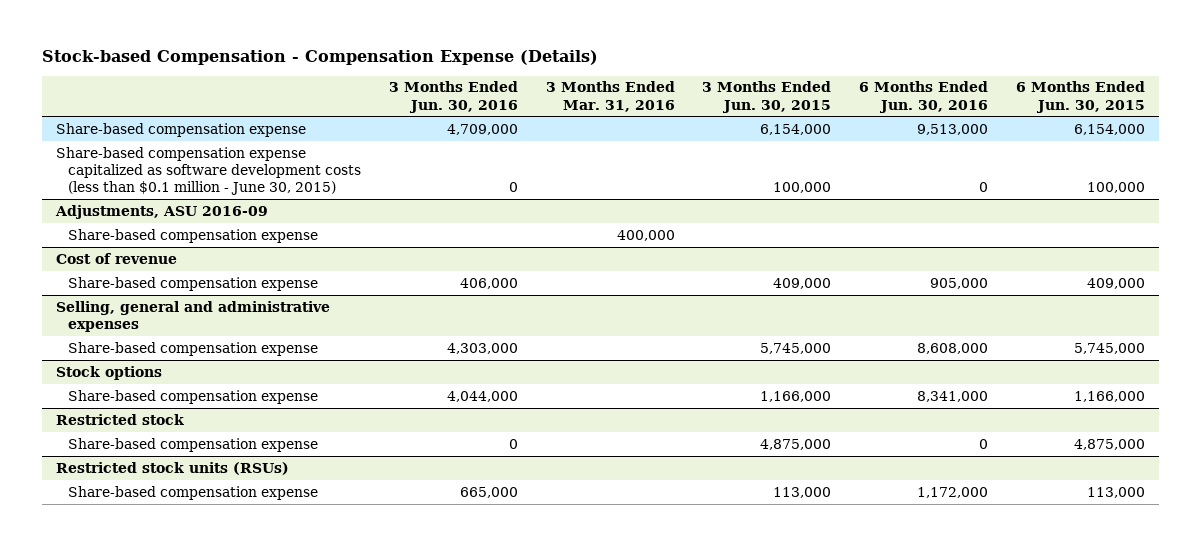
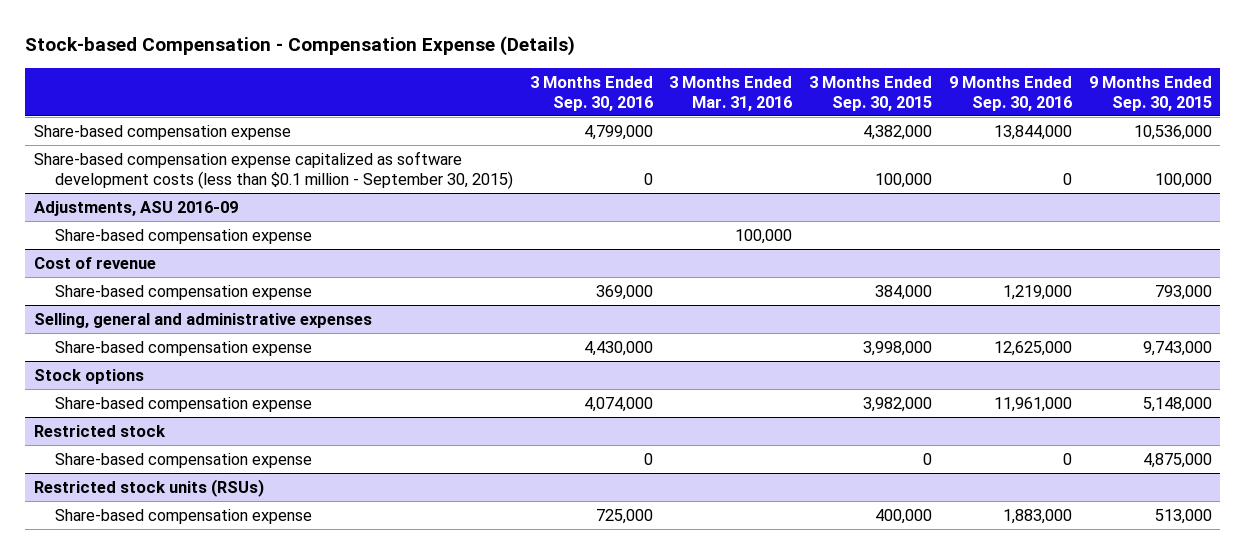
[388,81,518,113] 3 Months Ended Jun. 30, 2016 -> none
[702,81,832,113] 3 Months Ended Jun. 30, 2015 -> none
[859,81,989,113] 6 Months Ended Jun. 30, 2016 -> none
[1016,81,1146,113] 6 Months Ended Jun. 30, 2015 -> none
none -> [529,75,653,111] 3 Months Ended Sep. 30, 2016
none -> [809,75,933,111] 3 Months Ended Sep. 30, 2015
none -> [949,75,1073,111] 9 Months Ended Sep. 30, 2016
none -> [1088,75,1212,111] 9 Months Ended Sep. 30, 2015
[55,146,361,196] Share-based compensation expense capitalized as software development costs (less than $0.1 million - June 30, 2015) -> [33,151,513,189] Share-based compensation expense capitalized as software development costs (less than $0.1 million - September 30, 2015)
[616,229,675,241] 400,000 -> [735,229,793,245] 100,000

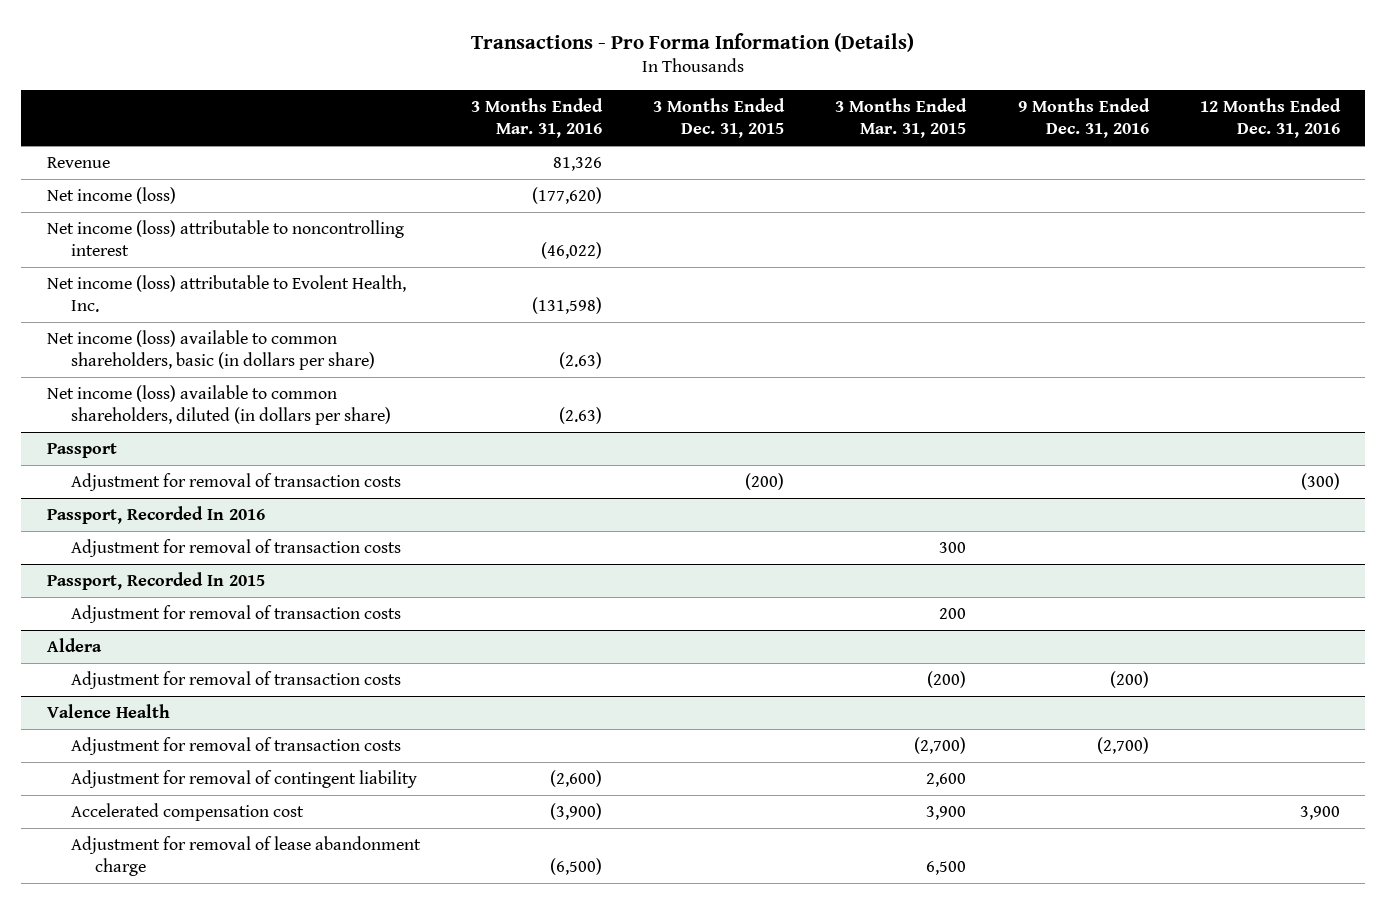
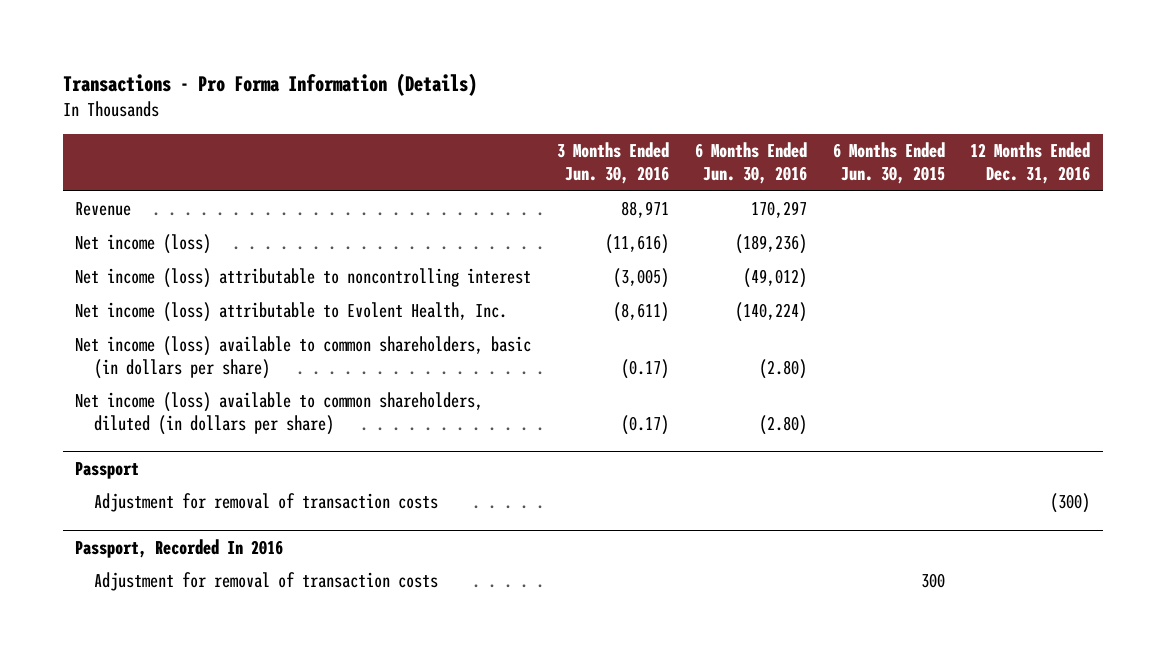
[470,98,603,138] 3 Months Ended Mar. 31, 2016 -> none
[653,98,786,138] 3 Months Ended Dec. 31, 2015 -> none
[835,98,968,138] 3 Months Ended Mar. 31, 2015 -> none
[1017,98,1150,138] 9 Months Ended Dec. 31, 2016 -> none
none -> [557,142,670,185] 3 Months Ended Jun. 30, 2016
none -> [694,142,807,185] 6 Months Ended Jun. 30, 2016
none -> [832,142,945,185] 6 Months Ended Jun. 30, 2015
[46,572,265,591] Passport, Recorded In 2015 -> none
[70,605,401,624] Adjustment for removal of transaction costs -> none
[46,638,102,653] Aldera -> none
[70,671,401,690] Adjustment for removal of transaction costs -> none
[46,704,170,719] Valence Health -> none
[70,737,401,756] Adjustment for removal of transaction costs -> none
[70,770,417,789] Adjustment for removal of contingent liability -> none
[70,803,304,822] Accelerated compensation cost -> none
[70,836,421,876] Adjustment for removal of lease abandonment charge -> none

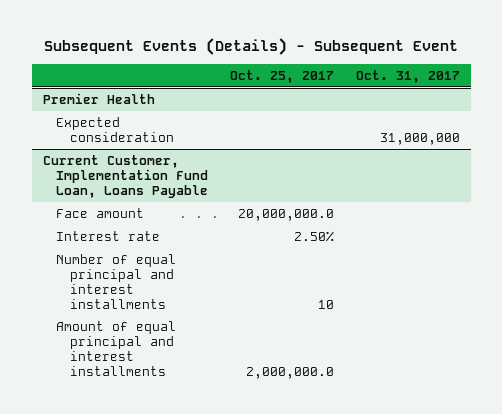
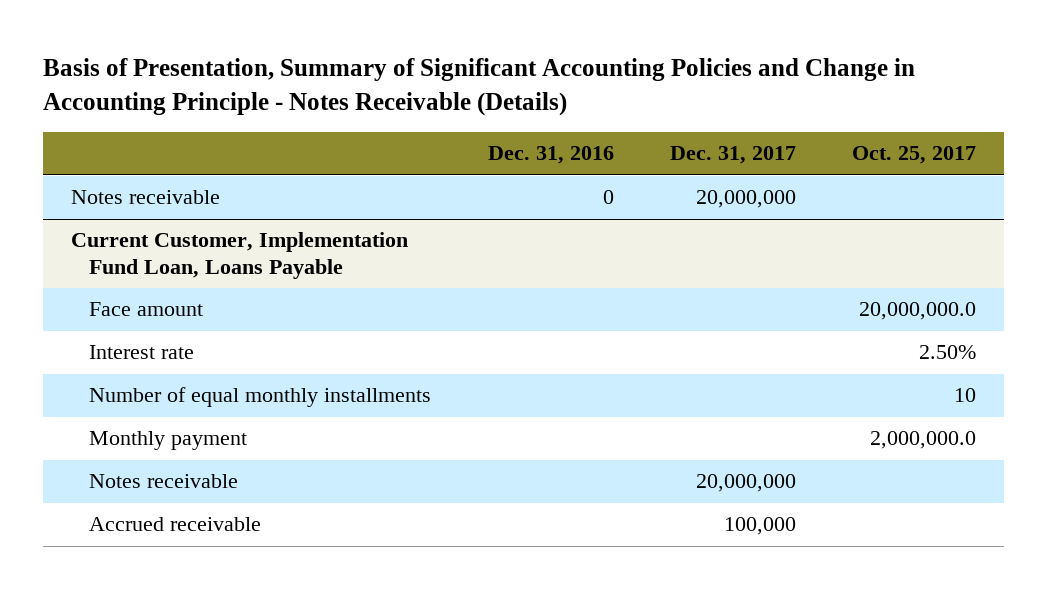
[44,38,459,56] Subsequent Events (Details) - Subsequent Event -> [42,58,915,117] Basis of Presentation, Summary of Significant Accounting Policies and Change in Accounting Principle - Notes Receivable (Details)
[355,69,460,83] Oct. 31, 2017 -> none
none -> [487,146,614,165] Dec. 31, 2016
none -> [669,146,796,165] Dec. 31, 2017
[42,92,155,104] Premier Health -> none
[56,116,174,142] Expected consideration -> none
none -> [70,190,220,205] Notes receivable
[56,253,177,309] Number of equal principal and interest installments -> [89,387,432,408] Number of equal monthly installments
[56,320,177,376] Amount of equal principal and interest installments -> [89,431,248,451] Monthly payment
none -> [89,474,239,489] Notes receivable
none -> [89,517,262,532] Accrued receivable

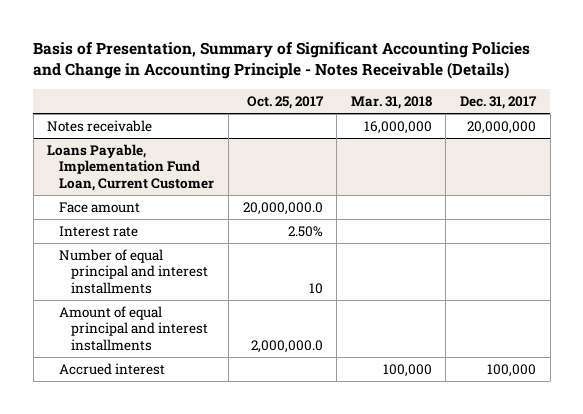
[487,146,614,165] Dec. 31, 2016 -> none
none -> [350,96,432,110] Mar. 31, 2018
[70,232,408,279] Current Customer, Implementation Fund Loan, Loans Payable -> [47,143,215,191] Loans Payable, Implementation Fund Loan, Current Customer
[89,474,239,489] Notes receivable -> none
[89,387,432,408] Number of equal monthly installments -> [59,248,209,294] Number of equal principal and interest installments
[89,431,248,451] Monthly payment -> [59,305,209,351] Amount of equal principal and interest installments
[89,517,262,532] Accrued receivable -> [59,362,166,375] Accrued interest

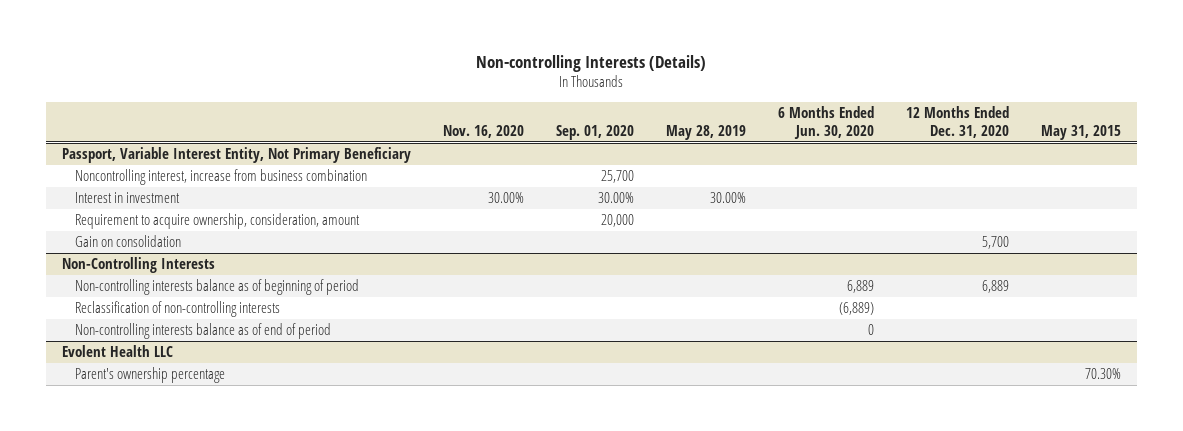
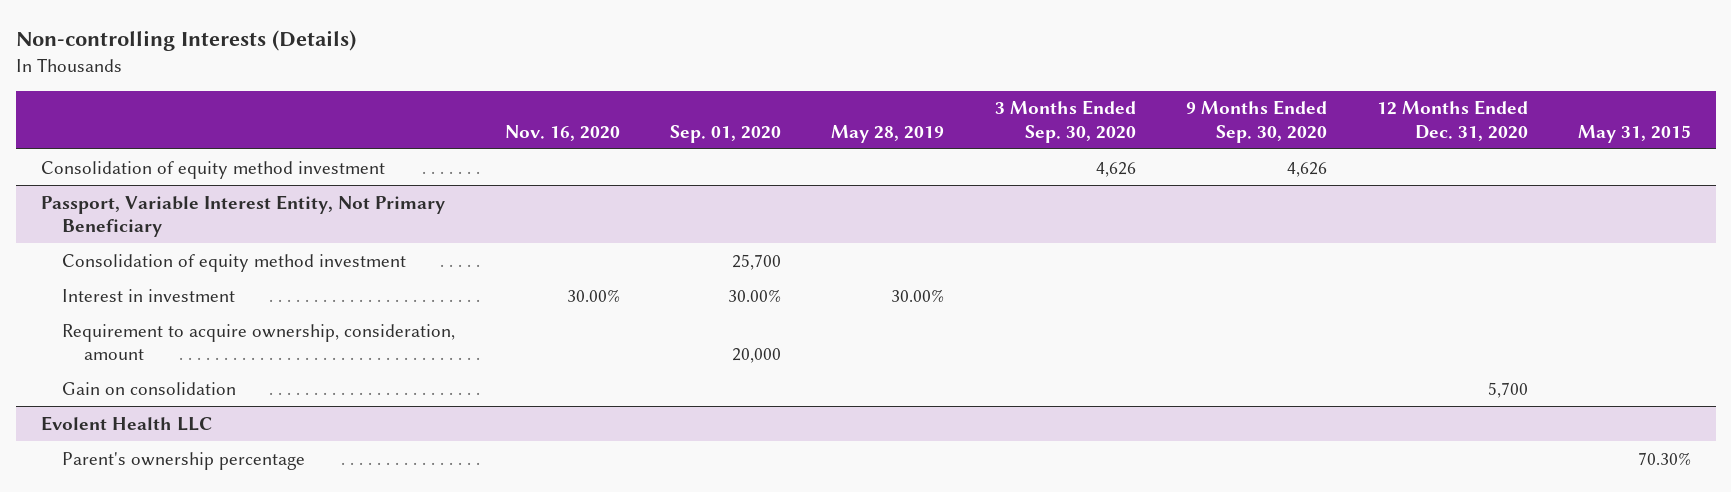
[777,105,874,139] 6 Months Ended Jun. 30, 2020 -> none
none -> [994,100,1136,143] 3 Months Ended Sep. 30, 2020
none -> [1185,100,1327,143] 9 Months Ended Sep. 30, 2020
none -> [40,160,385,179] Consolidation of equity method investment
[74,169,367,186] Noncontrolling interest, increase from business combination -> [62,253,407,272] Consolidation of equity method investment
[61,257,215,274] Non-Controlling Interests -> none
[74,279,359,296] Non-controlling interests balance as of beginning of period -> none
[74,301,280,318] Reclassification of non-controlling interests -> none
[74,323,331,340] Non-controlling interests balance as of end of period -> none

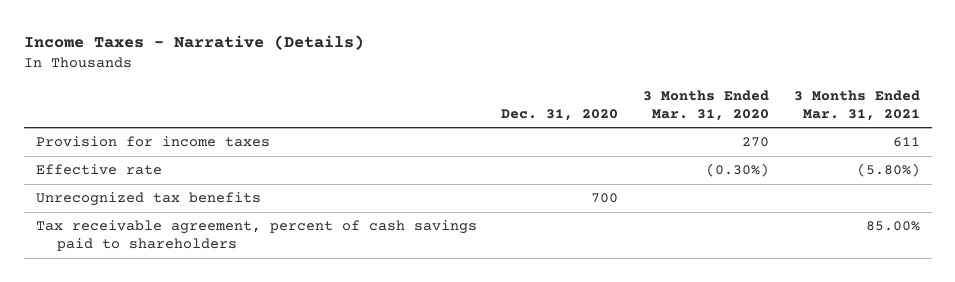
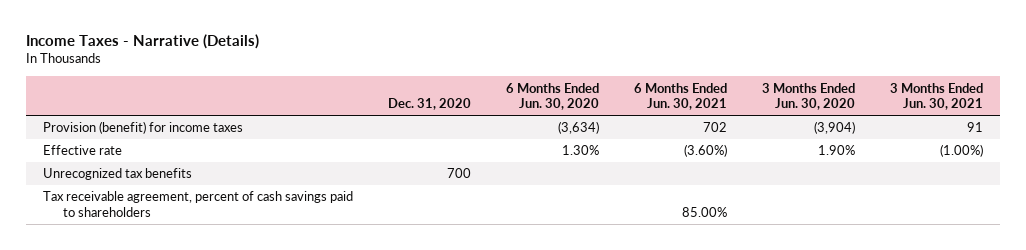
[643,90,770,121] 3 Months Ended Mar. 31, 2020 -> none
[793,90,920,121] 3 Months Ended Mar. 31, 2021 -> none
none -> [506,82,600,111] 6 Months Ended Jun. 30, 2020
none -> [633,82,727,111] 6 Months Ended Jun. 30, 2021
none -> [761,82,855,111] 3 Months Ended Jun. 30, 2020
none -> [889,82,983,111] 3 Months Ended Jun. 30, 2021
[35,136,270,148] Provision for income taxes -> [43,121,244,135] Provision (benefit) for income taxes

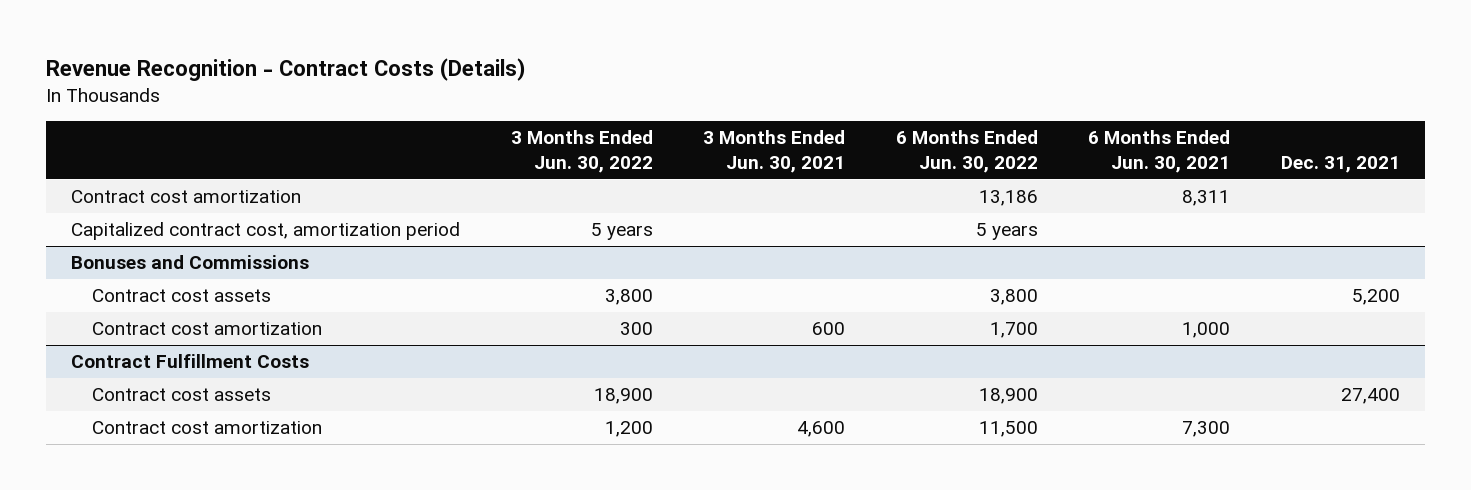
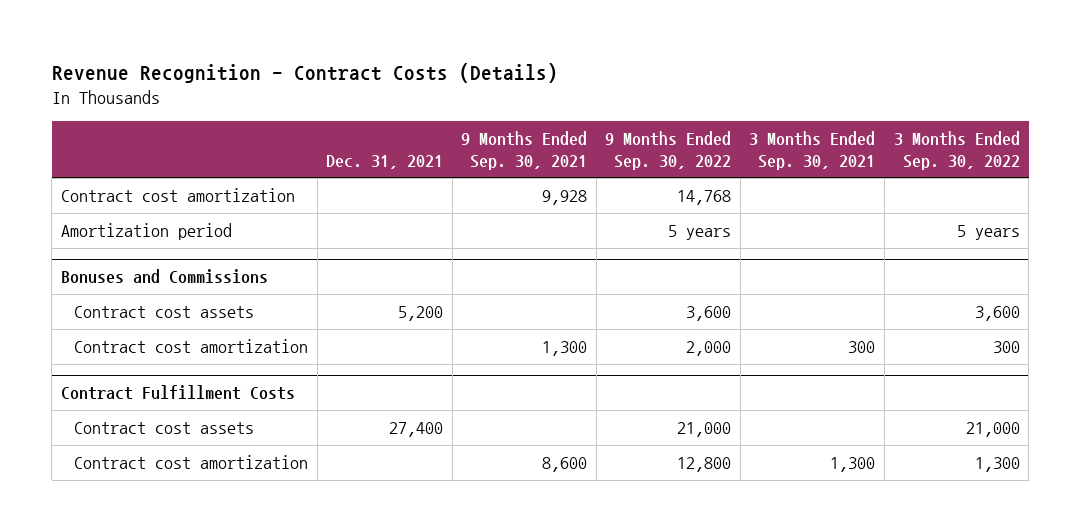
[510,130,653,173] 3 Months Ended Jun. 30, 2022 -> none
[703,130,846,173] 3 Months Ended Jun. 30, 2021 -> none
[895,130,1038,173] 6 Months Ended Jun. 30, 2022 -> none
[1088,130,1231,173] 6 Months Ended Jun. 30, 2021 -> none
none -> [461,130,588,170] 9 Months Ended Sep. 30, 2021
none -> [605,130,732,170] 9 Months Ended Sep. 30, 2022
none -> [749,130,876,170] 3 Months Ended Sep. 30, 2021
none -> [893,130,1020,170] 3 Months Ended Sep. 30, 2022
[71,222,461,241] Capitalized contract cost, amortization period -> [60,222,232,240] Amortization period

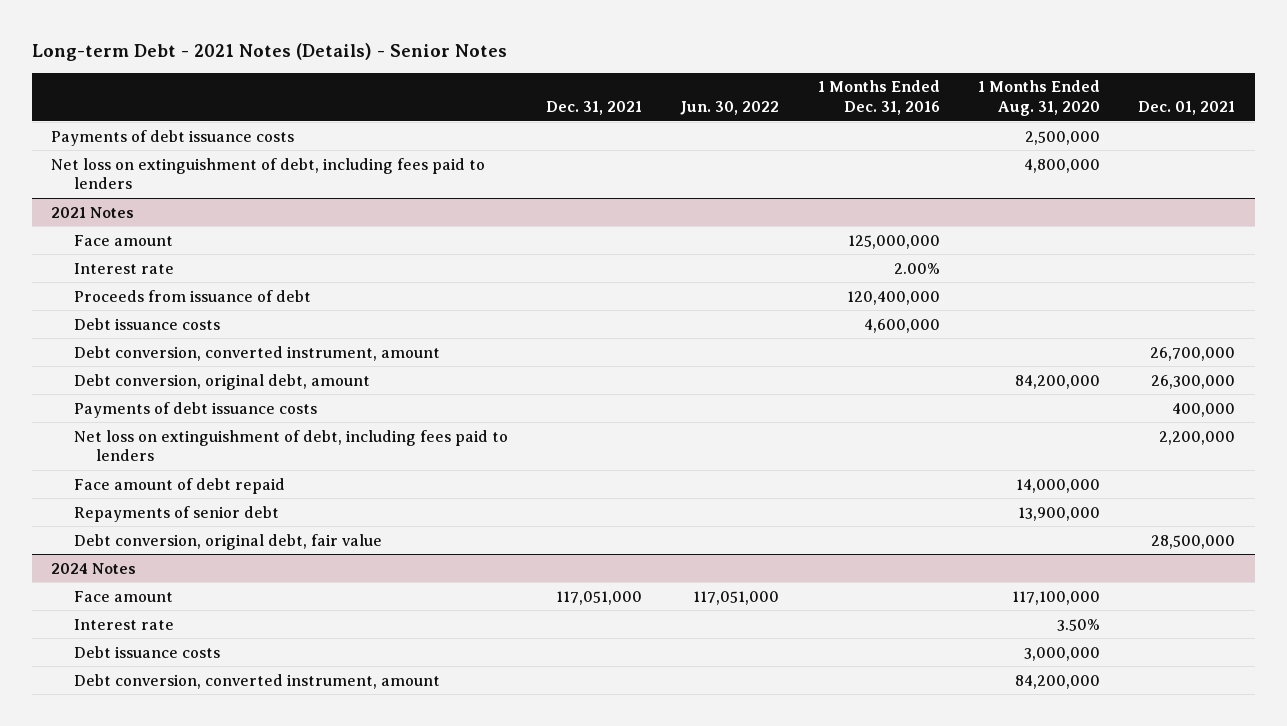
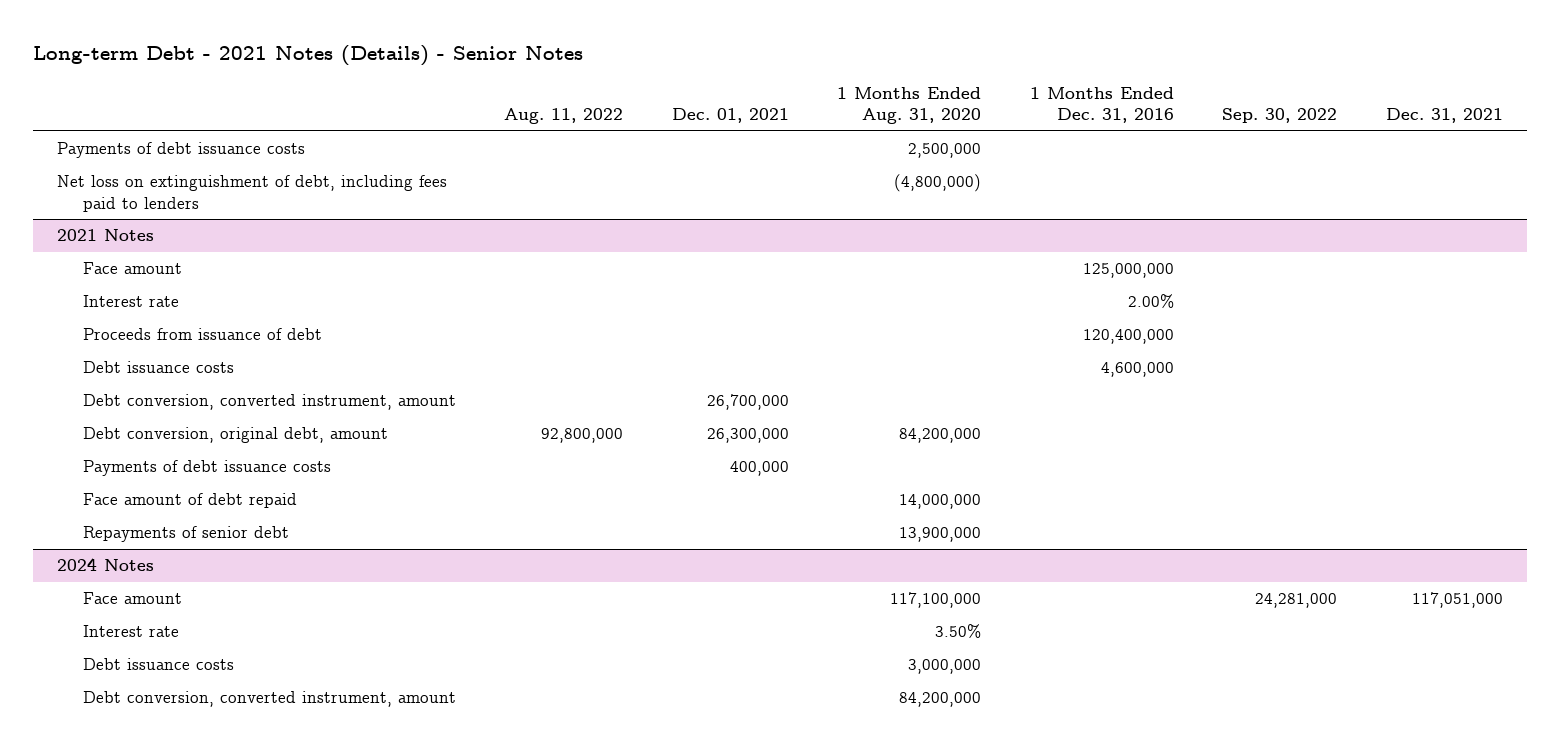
[680,101,780,116] Jun. 30, 2022 -> none
none -> [504,108,624,125] Aug. 11, 2022
none -> [1222,108,1338,124] Sep. 30, 2022
[1024,158,1101,173] 4,800,000 -> [894,174,982,193] (4,800,000)
[73,429,508,462] Net loss on extinguishment of debt, including fees paid to lenders -> none
[73,533,382,550] Debt conversion, original debt, fair value -> none

